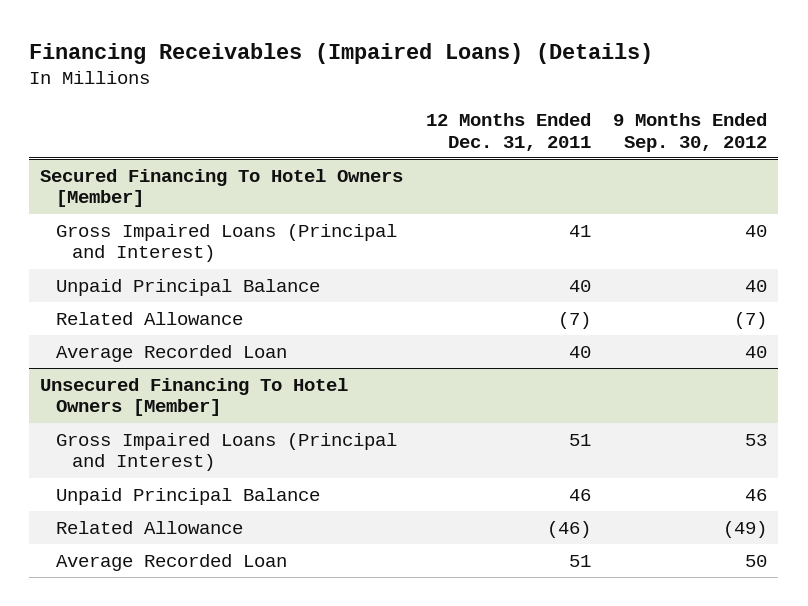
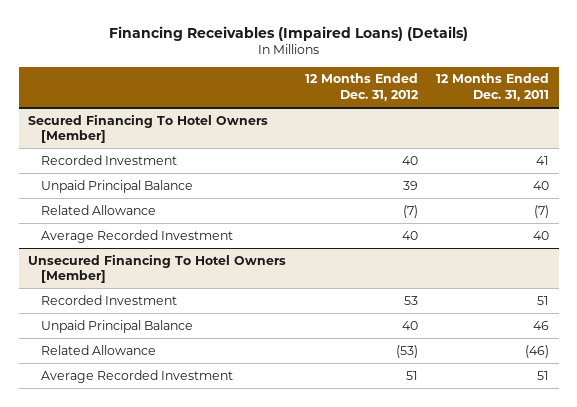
[613,112,768,152] 9 Months Ended Sep. 30, 2012 -> none
none -> [304,73,419,102] 12 Months Ended Dec. 31, 2012
[55,223,397,263] Gross Impaired Loans (Principal and Interest) -> [41,154,178,165] Recorded Investment
[55,344,287,362] Average Recorded Loan -> [41,229,234,243] Average Recorded Investment
[55,432,397,472] Gross Impaired Loans (Principal and Interest) -> [41,294,178,305] Recorded Investment
[55,553,287,571] Average Recorded Loan -> [41,369,234,383] Average Recorded Investment

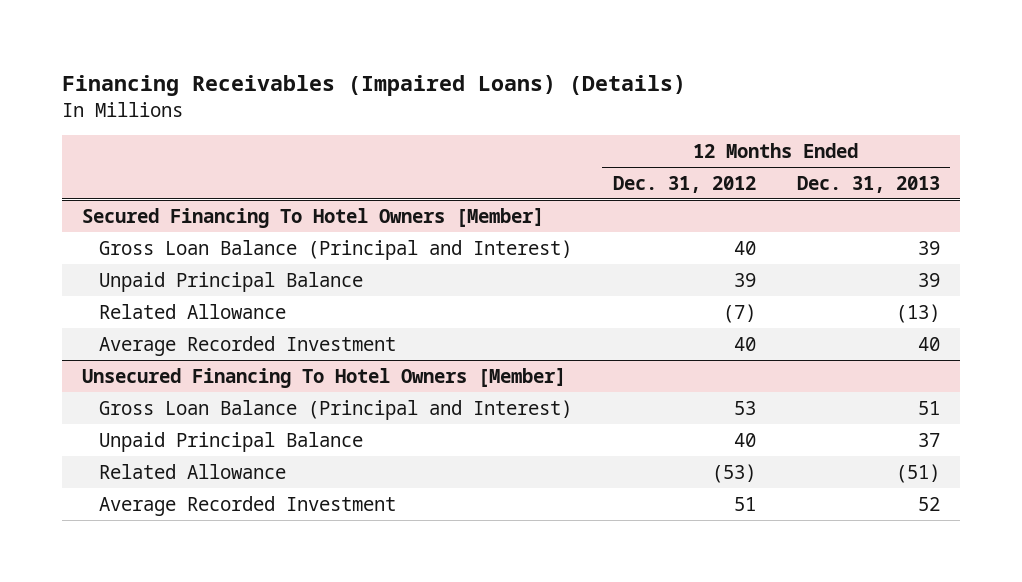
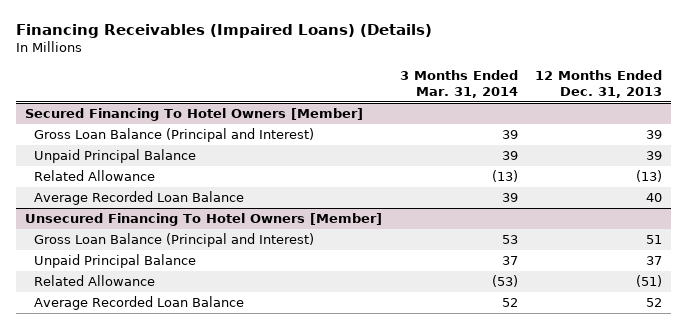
[612,175,756,193] Dec. 31, 2012 -> none
none -> [399,69,518,98] 3 Months Ended Mar. 31, 2014
[98,335,396,356] Average Recorded Investment -> [33,191,244,206] Average Recorded Loan Balance
[98,495,396,516] Average Recorded Investment -> [33,296,244,311] Average Recorded Loan Balance

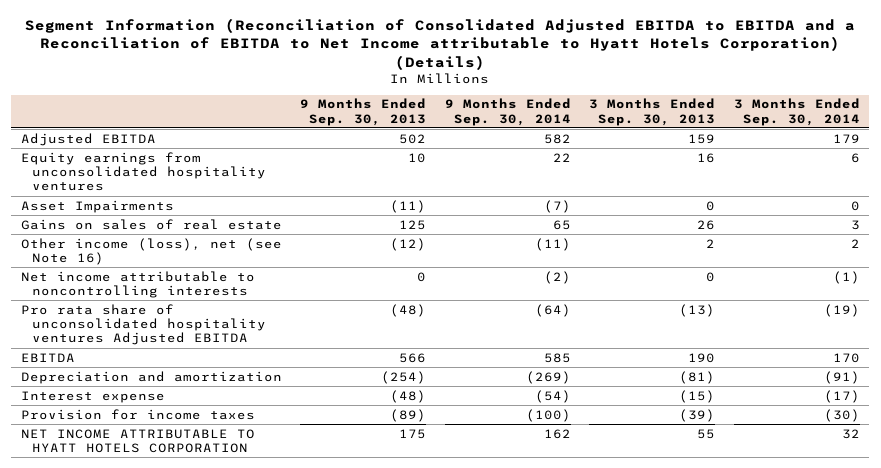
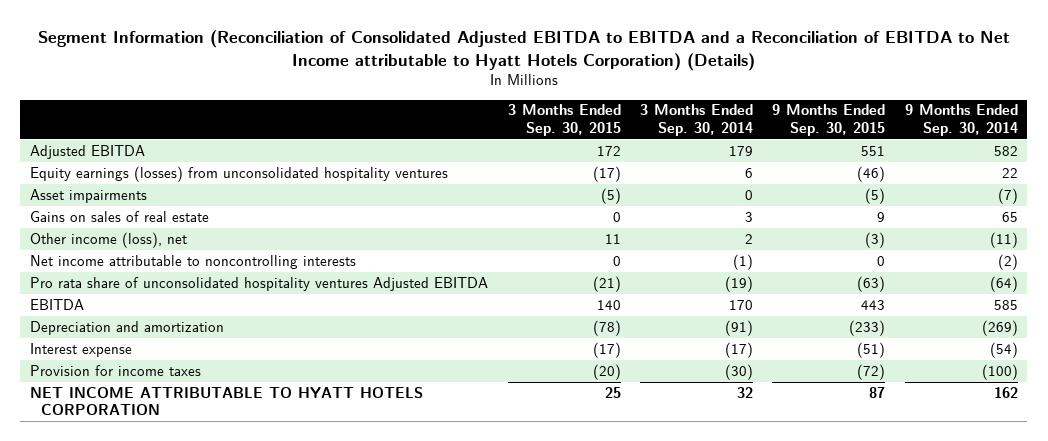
[300,98,427,126] 9 Months Ended Sep. 30, 2013 -> none
[589,98,716,126] 3 Months Ended Sep. 30, 2013 -> none
none -> [507,104,621,137] 3 Months Ended Sep. 30, 2015
none -> [772,104,886,137] 9 Months Ended Sep. 30, 2015
[20,151,266,192] Equity earnings from unconsolidated hospitality ventures -> [30,165,449,182] Equity earnings (losses) from unconsolidated hospitality ventures
[20,199,174,213] Asset Impairments -> [30,188,148,203] Asset impairments
[20,237,282,266] Other income (loss), net (see Note 16) -> [30,231,188,248] Other income (loss), net

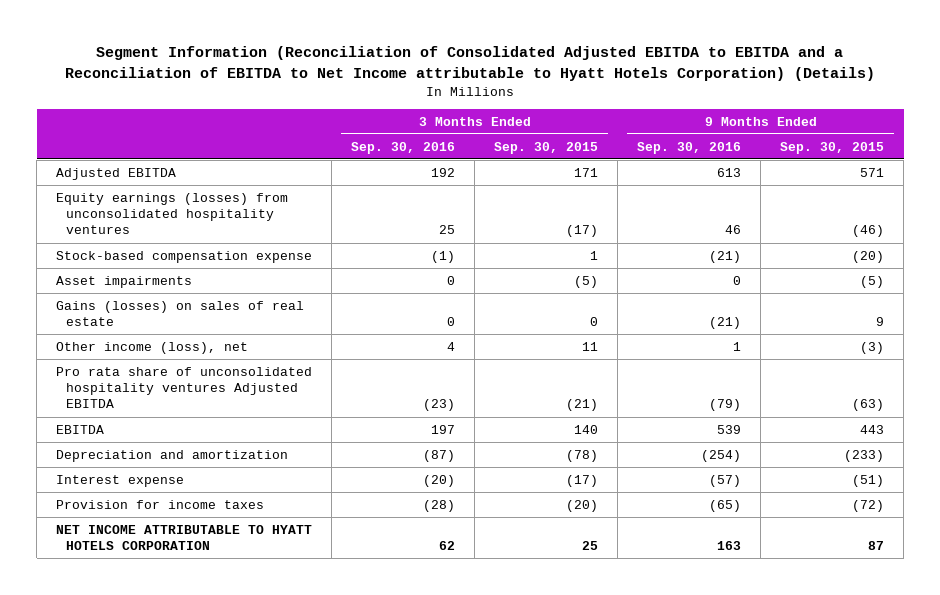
[639,104,753,137] 3 Months Ended Sep. 30, 2014 -> none
[904,104,1018,137] 9 Months Ended Sep. 30, 2014 -> none
none -> [351,141,456,154] Sep. 30, 2016
none -> [637,141,742,154] Sep. 30, 2016
[596,145,621,156] 172 -> [574,167,599,177] 171
[861,145,886,156] 551 -> [860,167,885,177] 571
none -> [56,250,313,263] Stock-based compensation expense
[30,210,210,222] Gains on sales of real estate -> [56,300,305,327] Gains (losses) on sales of real estate
[30,254,357,269] Net income attributable to noncontrolling interests -> none

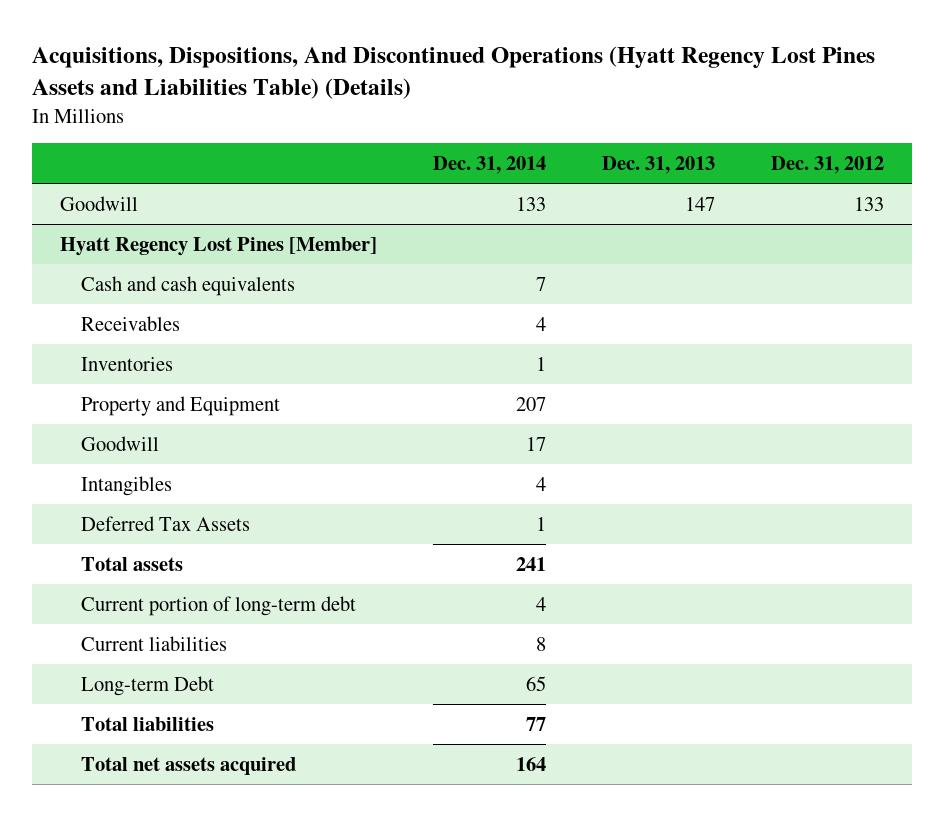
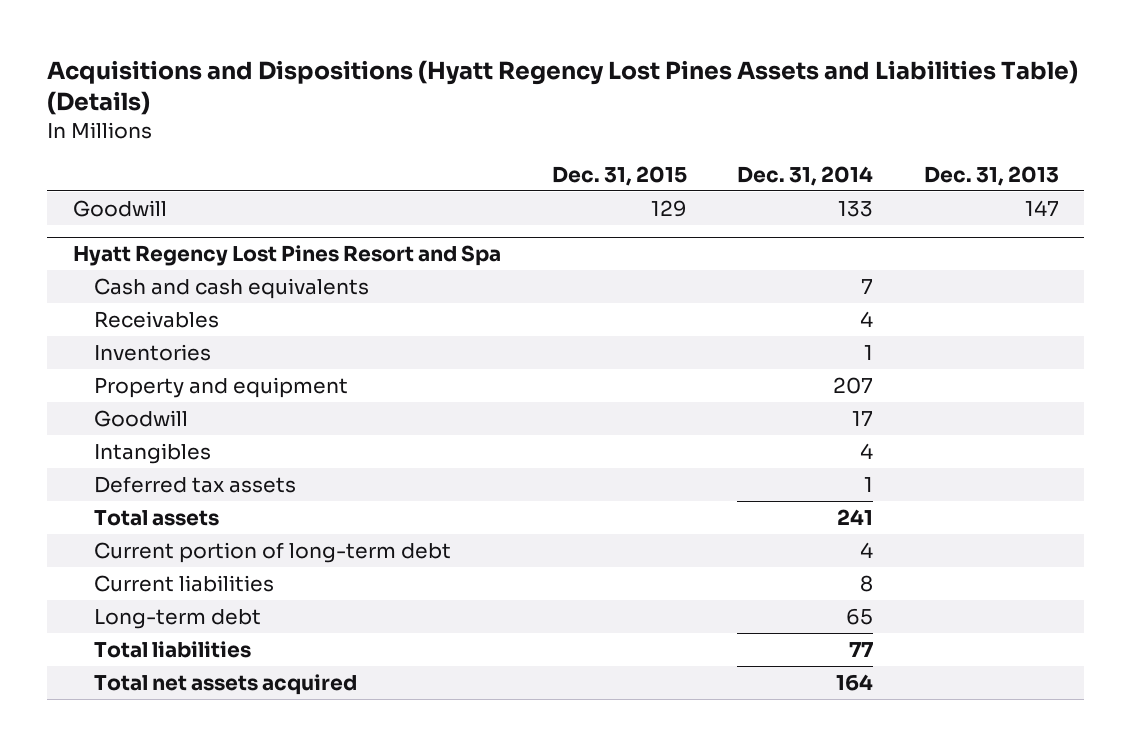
[31,46,875,100] Acquisitions, Dispositions, And Discontinued Operations (Hyatt Regency Lost Pines Assets and Liabilities Table) (Details) -> [47,59,1079,116] Acquisitions and Dispositions (Hyatt Regency Lost Pines Assets and Liabilities Table) (Details)
[770,155,884,174] Dec. 31, 2012 -> none
none -> [551,165,687,186] Dec. 31, 2015
[59,236,377,256] Hyatt Regency Lost Pines [Member] -> [72,244,501,266] Hyatt Regency Lost Pines Resort and Spa
[81,395,281,416] Property and Equipment -> [94,376,349,398] Property and equipment
[81,515,251,531] Deferred Tax Assets -> [94,475,297,493] Deferred tax assets
[81,675,215,696] Long-term Debt -> [94,608,262,629] Long-term debt

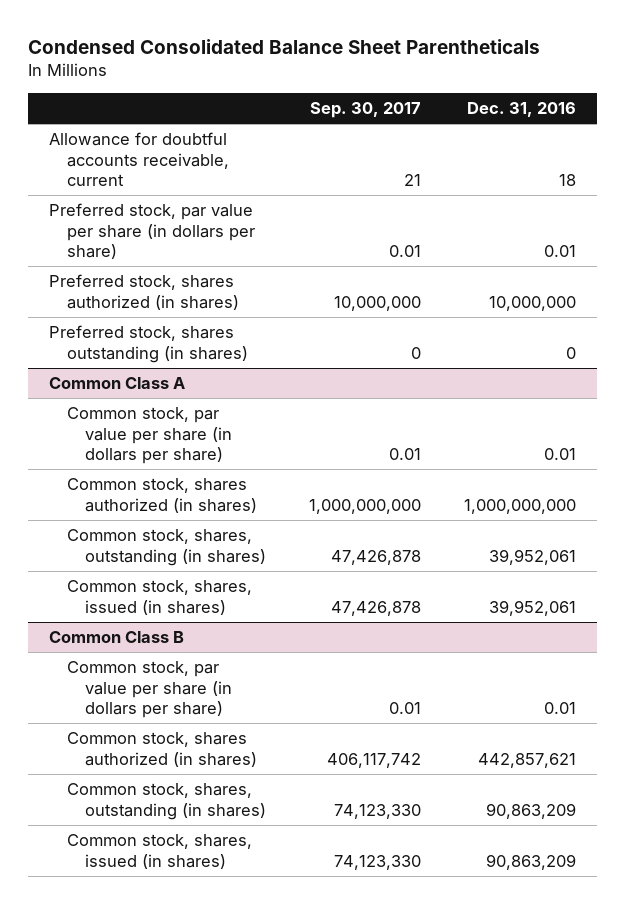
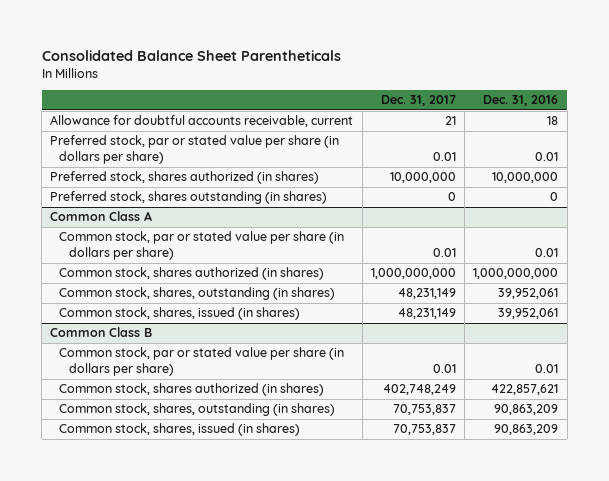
[28,38,541,54] Condensed Consolidated Balance Sheet Parentheticals -> [41,49,341,61] Consolidated Balance Sheet Parentheticals
[309,102,421,119] Sep. 30, 2017 -> none
none -> [380,95,456,107] Dec. 31, 2017
[49,203,256,259] Preferred stock, par value per share (in dollars per share) -> [50,135,340,165] Preferred stock, par or stated value per share (in dollars per share)
[67,407,232,464] Common stock, par value per share (in dollars per share) -> [59,231,345,261] Common stock, par or stated value per share (in dollars per share)
[67,661,232,718] Common stock, par value per share (in dollars per share) -> [59,347,345,377] Common stock, par or stated value per share (in dollars per share)
[477,752,576,768] 442,857,621 -> [491,384,559,396] 422,857,621

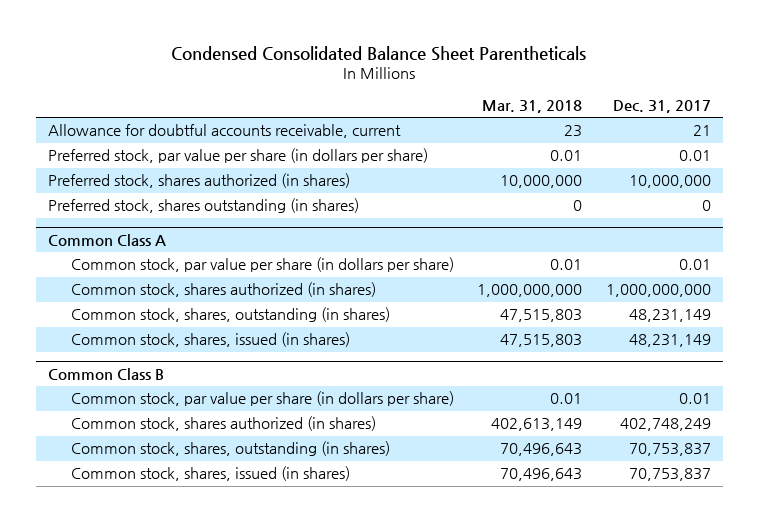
[41,49,341,61] Consolidated Balance Sheet Parentheticals -> [171,45,587,61] Condensed Consolidated Balance Sheet Parentheticals
[483,95,559,107] Dec. 31, 2016 -> none
none -> [482,99,583,113] Mar. 31, 2018
[50,135,340,165] Preferred stock, par or stated value per share (in dollars per share) -> [48,148,429,164] Preferred stock, par value per share (in dollars per share)
[59,231,345,261] Common stock, par or stated value per share (in dollars per share) -> [70,257,454,273] Common stock, par value per share (in dollars per share)
[59,347,345,377] Common stock, par or stated value per share (in dollars per share) -> [70,391,454,407] Common stock, par value per share (in dollars per share)

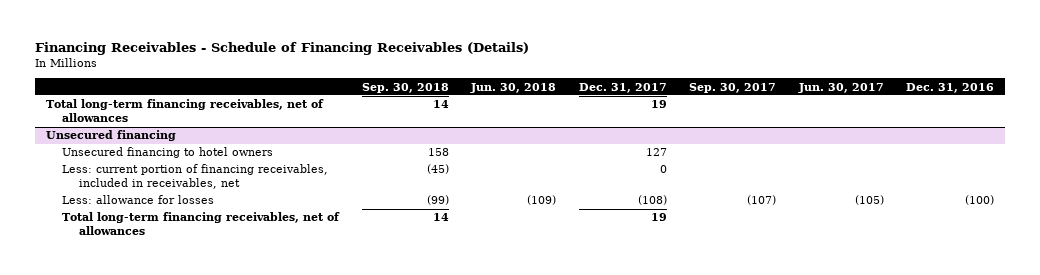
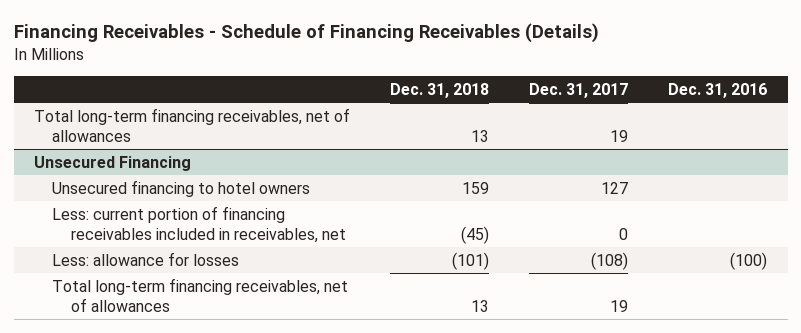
[361,82,449,93] Sep. 30, 2018 -> none
[470,82,557,93] Jun. 30, 2018 -> none
[689,82,777,93] Sep. 30, 2017 -> none
[797,82,884,93] Jun. 30, 2017 -> none
none -> [389,82,489,98] Dec. 31, 2018
[45,130,176,142] Unsecured financing -> [33,155,191,171] Unsecured Financing
[62,164,329,190] Less: current portion of financing receivables, included in receivables, net -> [52,205,346,243] Less: current portion of financing receivables included in receivables, net

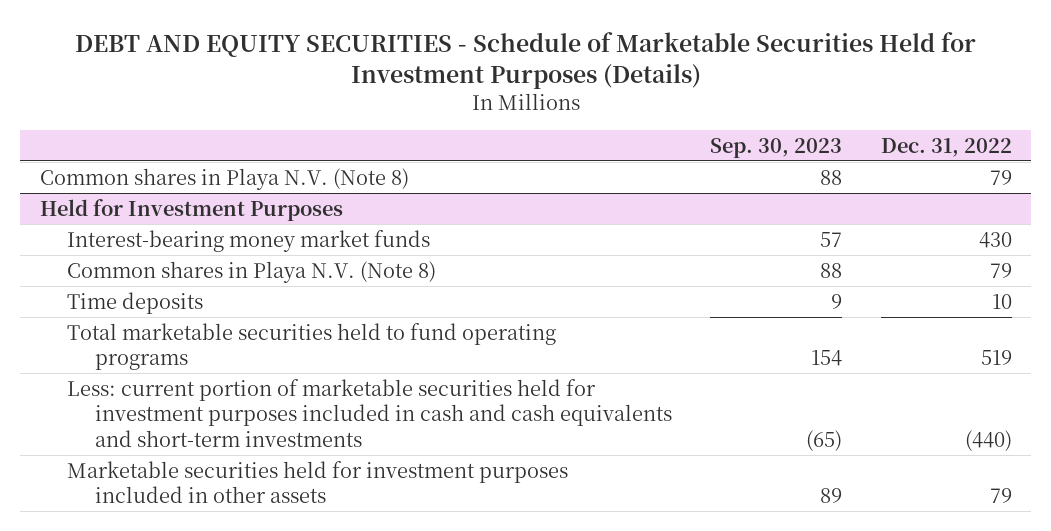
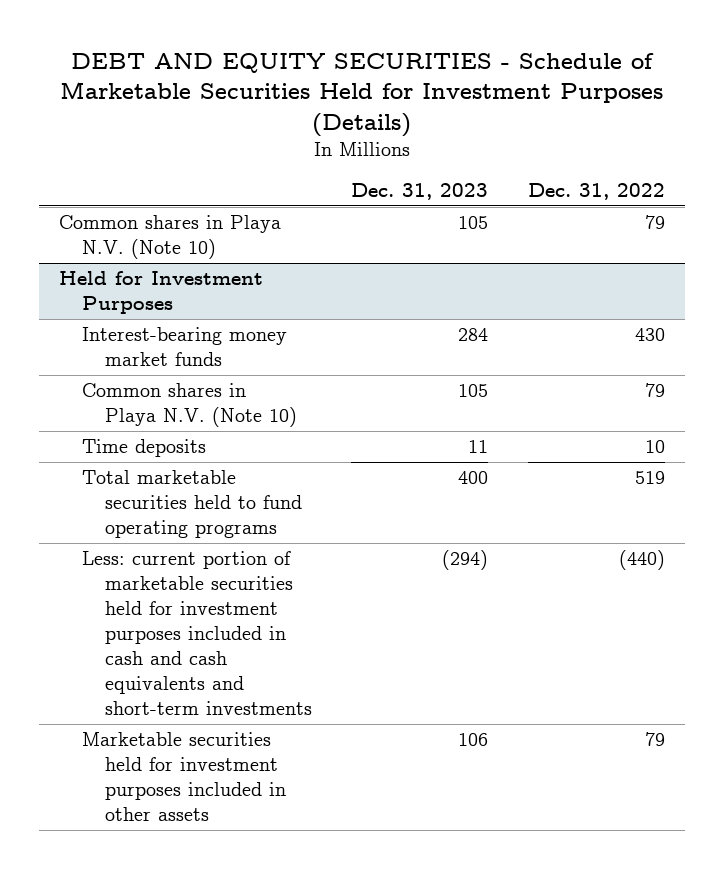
[710,137,843,158] Sep. 30, 2023 -> none
none -> [351,183,489,201] Dec. 31, 2023
[39,167,409,190] Common shares in Playa N.V. (Note 8) -> [59,214,282,260] Common shares in Playa N.V. (Note 10)
[67,260,437,283] Common shares in Playa N.V. (Note 8) -> [81,382,297,428] Common shares in Playa N.V. (Note 10)

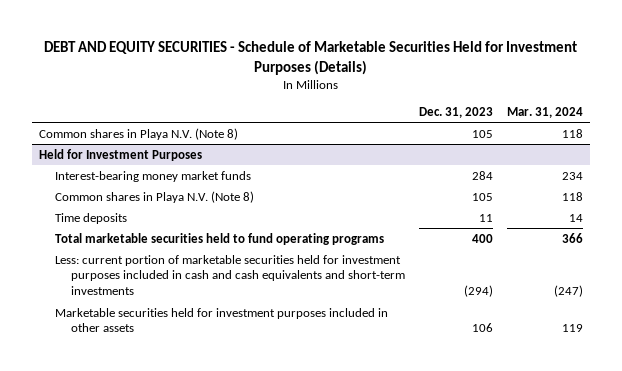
[528,183,666,201] Dec. 31, 2022 -> none
none -> [506,106,583,118] Mar. 31, 2024
[59,214,282,260] Common shares in Playa N.V. (Note 10) -> [39,127,239,140] Common shares in Playa N.V. (Note 8)
[81,382,297,428] Common shares in Playa N.V. (Note 10) -> [55,190,255,203] Common shares in Playa N.V. (Note 8)

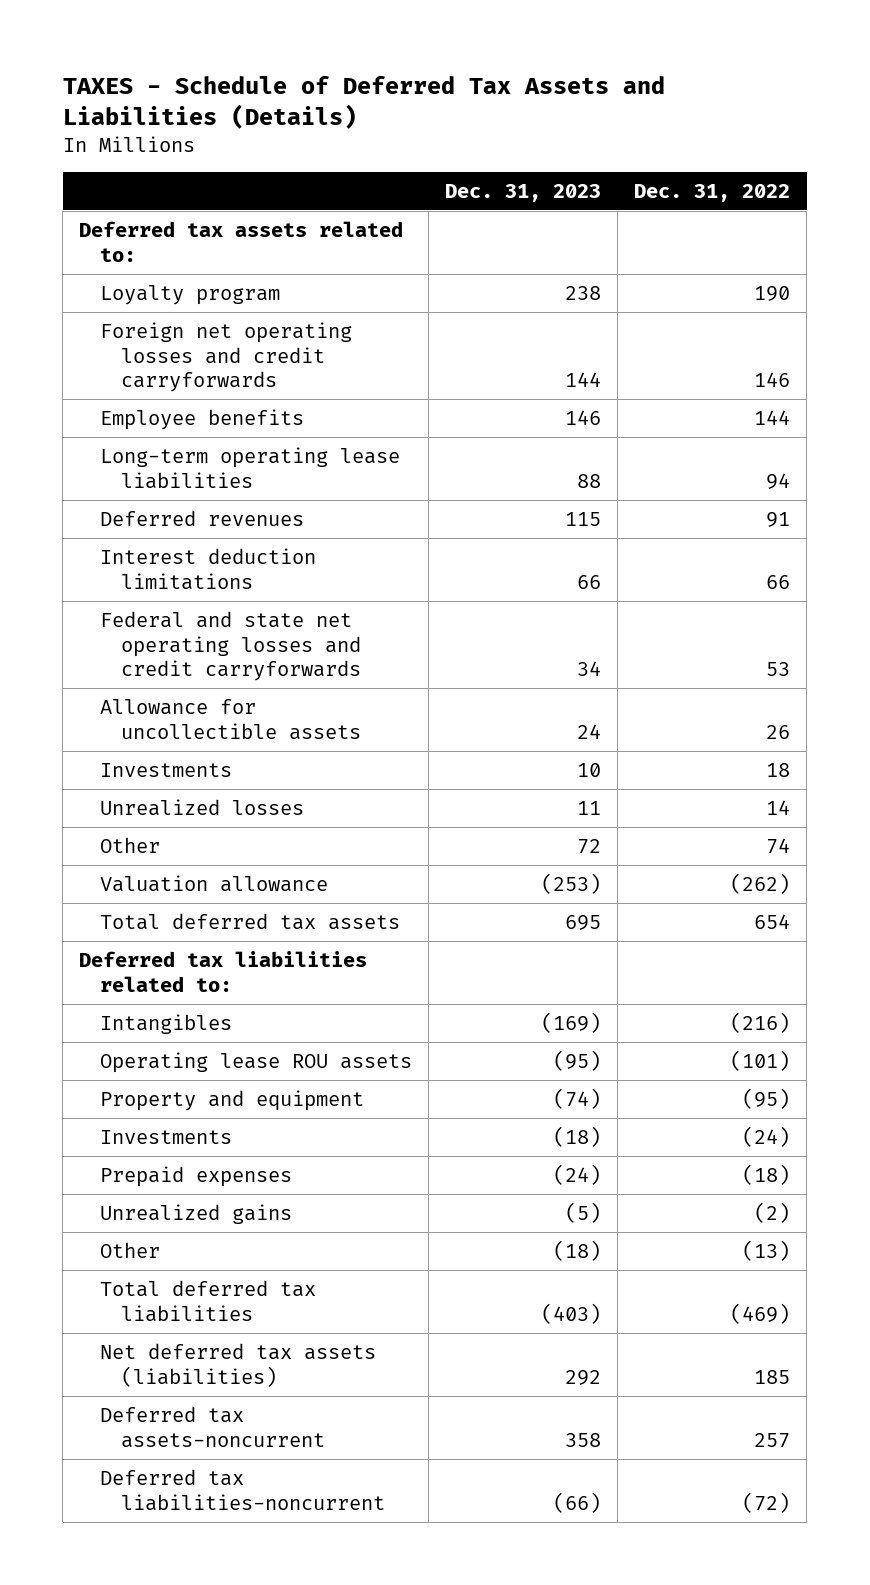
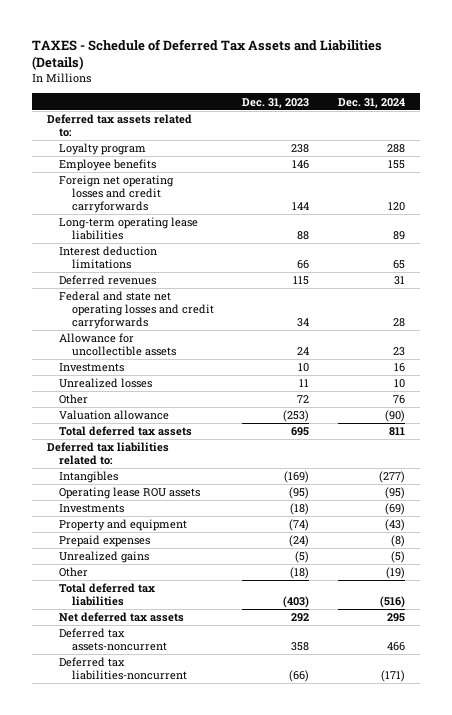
[634,183,791,202] Dec. 31, 2022 -> none
none -> [338,97,406,108] Dec. 31, 2024
[100,322,353,393] Foreign net operating losses and credit carryforwards -> [59,175,175,214] Foreign net operating losses and credit carryforwards
[100,510,305,527] Deferred revenues -> [59,275,157,286] Deferred revenues
[100,1090,365,1112] Property and equipment -> [59,519,188,532] Property and equipment
[100,1343,377,1387] Net deferred tax assets (liabilities) -> [59,612,185,623] Net deferred tax assets

